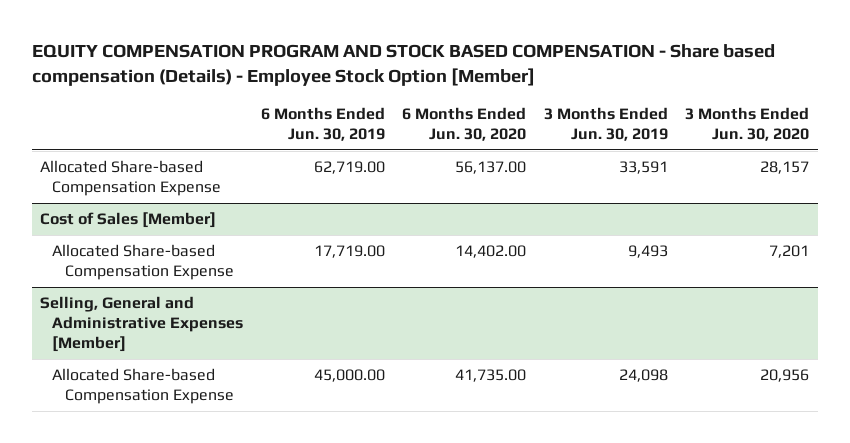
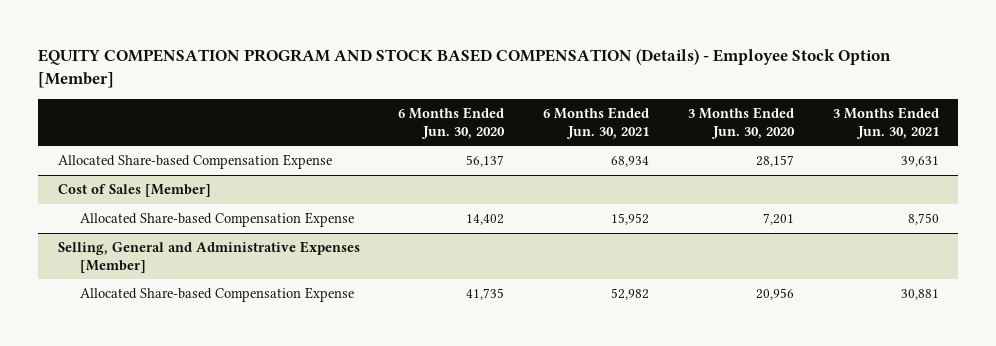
[31,43,775,86] EQUITY COMPENSATION PROGRAM AND STOCK BASED COMPENSATION - Share based compensation (Details) - Employee Stock Option [Member] -> [38,49,892,88] EQUITY COMPENSATION PROGRAM AND STOCK BASED COMPENSATION (Details) - Employee Stock Option [Member]
[260,107,385,141] 6 Months Ended Jun. 30, 2019 -> none
[543,107,668,141] 3 Months Ended Jun. 30, 2019 -> none
none -> [543,106,650,139] 6 Months Ended Jun. 30, 2021
none -> [832,106,939,139] 3 Months Ended Jun. 30, 2021
[455,161,527,175] 56,137.00 -> [466,155,505,168] 56,137
[455,245,527,259] 14,402.00 -> [466,214,505,226] 14,402
[455,369,527,383] 41,735.00 -> [466,288,505,301] 41,735

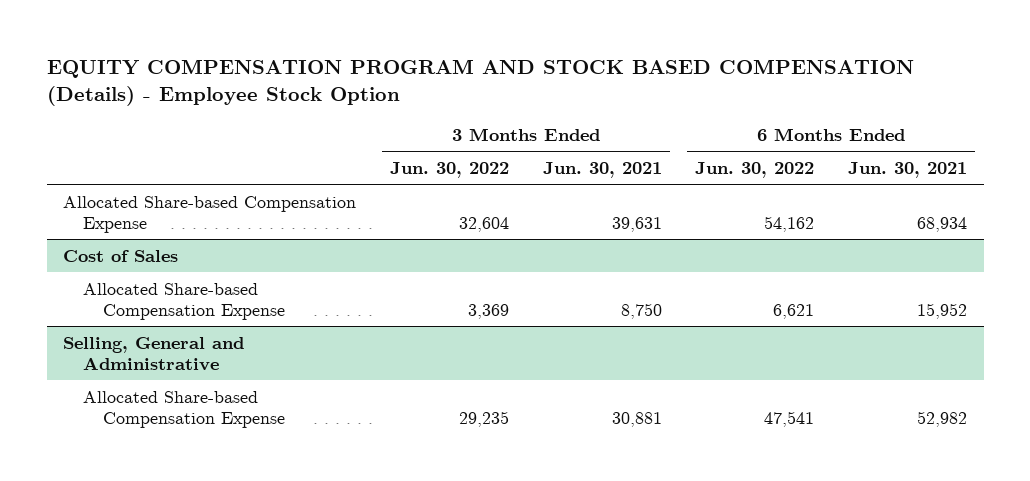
[38,49,892,88] EQUITY COMPENSATION PROGRAM AND STOCK BASED COMPENSATION (Details) - Employee Stock Option [Member] -> [46,58,914,106] EQUITY COMPENSATION PROGRAM AND STOCK BASED COMPENSATION (Details) - Employee Stock Option
[398,106,506,139] 6 Months Ended Jun. 30, 2020 -> none
[688,106,796,139] 3 Months Ended Jun. 30, 2020 -> none
none -> [390,161,510,178] Jun. 30, 2022
none -> [695,161,815,178] Jun. 30, 2022
[57,184,211,198] Cost of Sales [Member] -> [63,249,179,262] Cost of Sales
[57,241,360,273] Selling, General and Administrative Expenses [Member] -> [63,336,245,371] Selling, General and Administrative

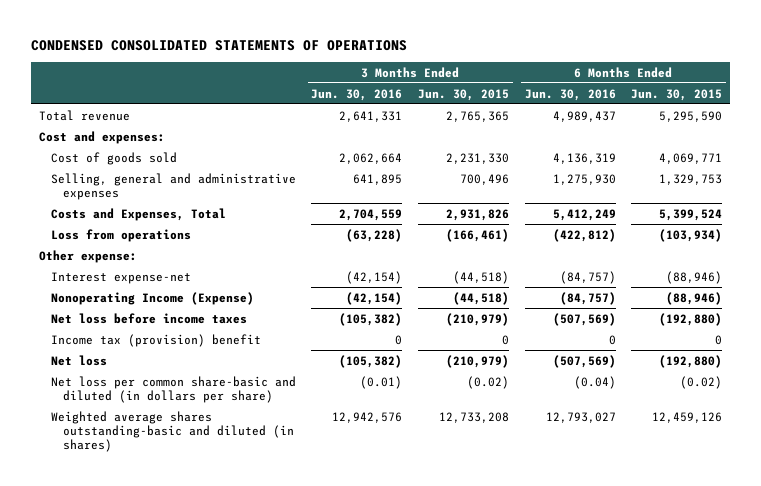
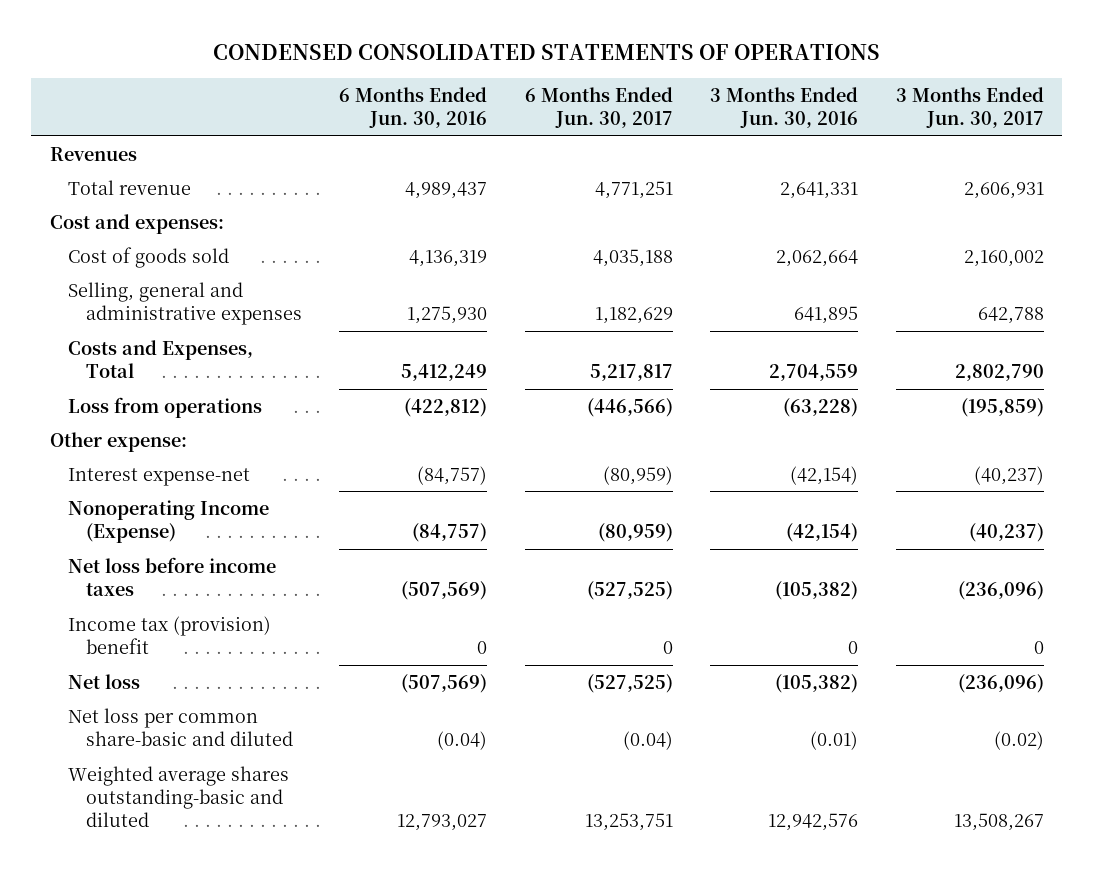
[418,88,510,101] Jun. 30, 2015 -> none
[631,88,723,101] Jun. 30, 2015 -> none
none -> [524,86,673,129] 6 Months Ended Jun. 30, 2017
none -> [895,86,1044,129] 3 Months Ended Jun. 30, 2017
none -> [50,146,138,161] Revenues
[50,375,296,403] Net loss per common share-basic and diluted (in dollars per share) -> [68,707,294,747] Net loss per common share-basic and diluted
[50,410,294,453] Weighted average shares outstanding-basic and diluted (in shares) -> [68,765,290,828] Weighted average shares outstanding-basic and diluted

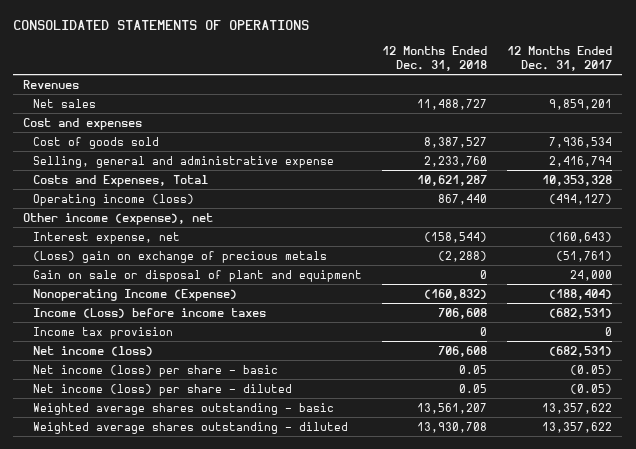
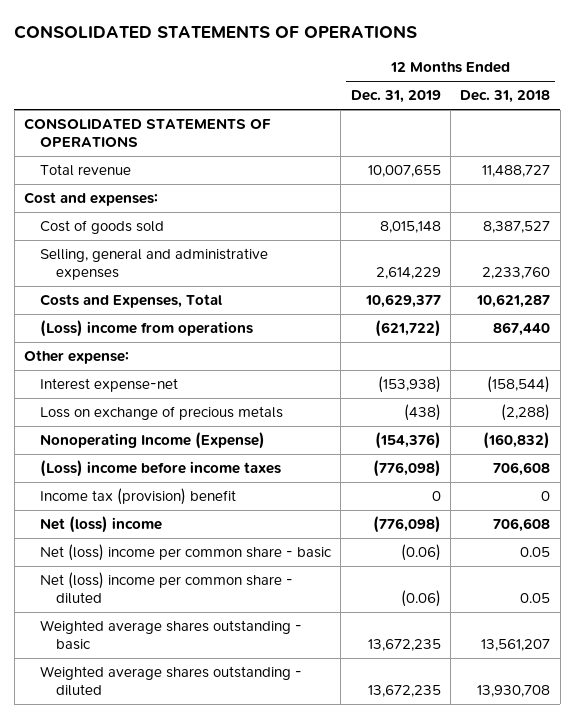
[507,45,613,71] 12 Months Ended Dec. 31, 2017 -> none
none -> [350,90,441,104] Dec. 31, 2019
[23,79,80,89] Revenues -> none
none -> [24,118,272,148] CONSOLIDATED STATEMENTS OF OPERATIONS
[33,98,97,108] Net sales -> [39,164,131,177] Total revenue
[23,117,143,130] Cost and expenses -> [24,192,159,207] Cost and expenses:
[33,155,335,168] Selling, general and administrative expense -> [39,248,268,281] Selling, general and administrative expenses
[33,269,363,282] Gain on sale or disposal of plant and equipment -> none
[33,193,195,206] Operating income (loss) -> [39,320,253,338] (Loss) income from operations
[23,212,214,225] Other income (expense), net -> [24,350,130,365] Other expense:
[33,231,181,244] Interest expense, net -> [39,378,178,393] Interest expense-net
[33,250,328,263] (Loss) gain on exchange of precious metals -> [39,406,283,421] Loss on exchange of precious metals
[33,307,267,318] Income (Loss) before income taxes -> [39,460,281,478] (Loss) income before income taxes
[33,326,174,339] Income tax provision -> [39,488,236,506] Income tax (provision) benefit
[33,345,154,356] Net income (loss) -> [39,516,162,534] Net (loss) income
[33,364,279,377] Net income (loss) per share - basic -> [39,544,332,562] Net (loss) income per common share - basic
[33,383,293,396] Net income (loss) per share - diluted -> [39,572,293,605] Net (loss) income per common share - diluted

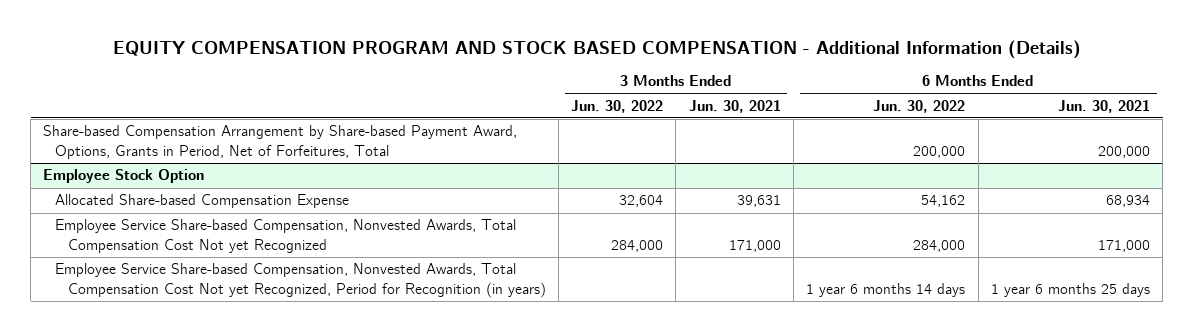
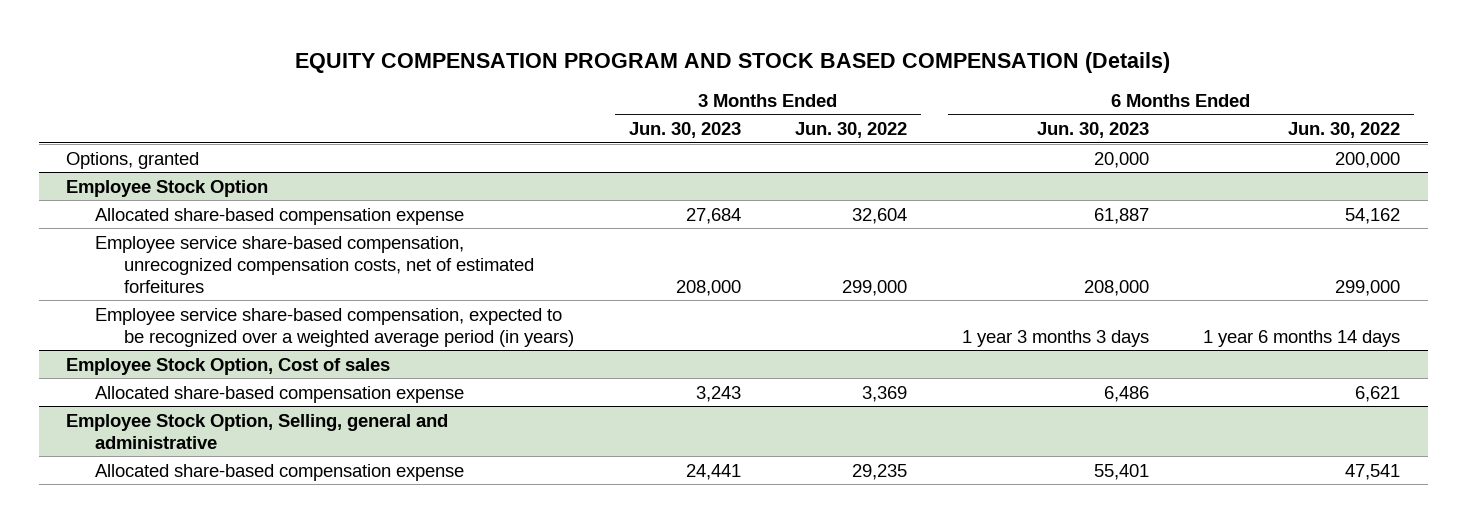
[112,39,1081,59] EQUITY COMPENSATION PROGRAM AND STOCK BASED COMPENSATION - Additional Information (Details) -> [295,51,1171,73] EQUITY COMPENSATION PROGRAM AND STOCK BASED COMPENSATION (Details)
[688,99,781,113] Jun. 30, 2021 -> none
[1058,99,1151,113] Jun. 30, 2021 -> none
none -> [628,121,741,138] Jun. 30, 2023
none -> [1036,121,1149,138] Jun. 30, 2023
[43,125,518,159] Share-based Compensation Arrangement by Share-based Payment Award, Options, Grants in Period, Net of Forfeitures, Total -> [66,151,200,169] Options, granted
[55,194,350,209] Allocated Share-based Compensation Expense -> [95,207,465,225] Allocated share-based compensation expense
[55,219,517,253] Employee Service Share-based Compensation, Nonvested Awards, Total Compensation Cost Not yet Recognized -> [95,235,535,293] Employee service share-based compensation, unrecognized compensation costs, net of estimated forfeitures
[611,239,664,252] 284,000 -> [842,279,908,296] 299,000
[913,239,966,252] 284,000 -> [1335,279,1401,296] 299,000
[55,263,546,298] Employee Service Share-based Compensation, Nonvested Awards, Total Compensation Cost Not yet Recognized, Period for Recognition (in years) -> [95,307,575,347] Employee service share-based compensation, expected to be recognized over a weighted average period (in years)
none -> [66,357,391,375] Employee Stock Option, Cost of sales
none -> [95,385,465,403] Allocated share-based compensation expense
none -> [66,413,449,449] Employee Stock Option, Selling, general and administrative
none -> [95,463,465,481] Allocated share-based compensation expense

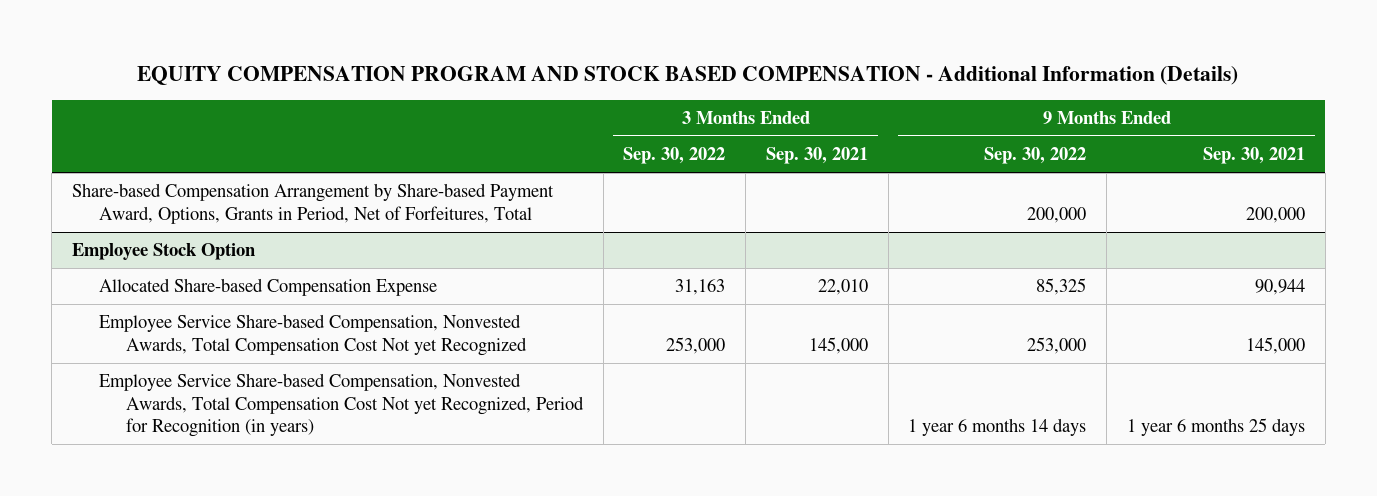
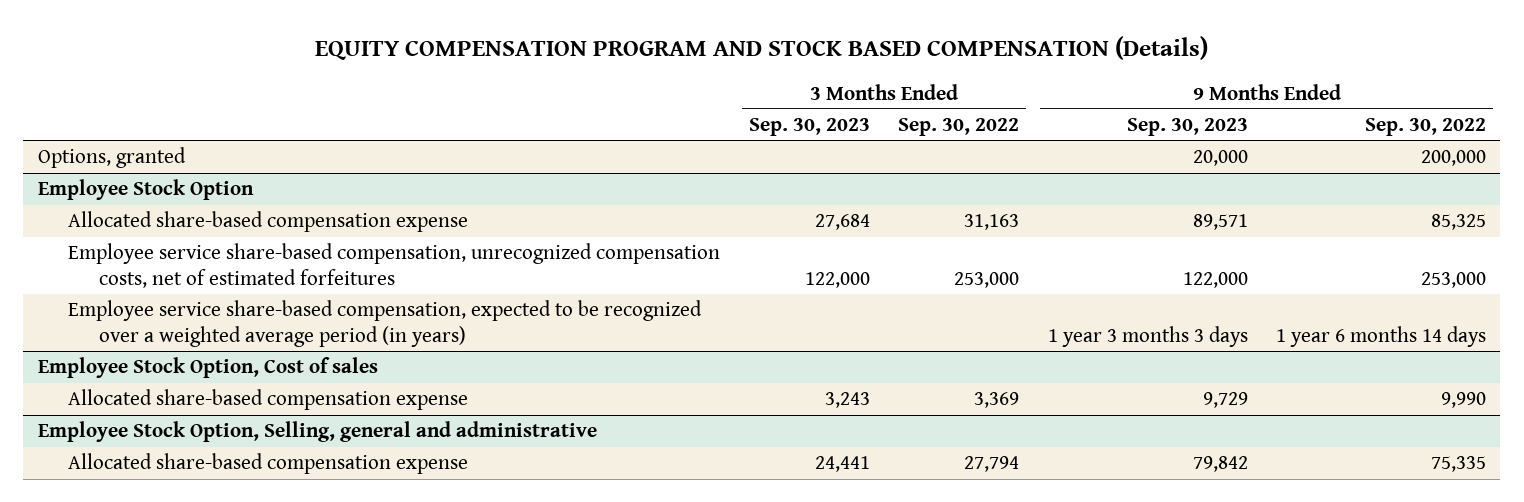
[137,65,1239,85] EQUITY COMPENSATION PROGRAM AND STOCK BASED COMPENSATION - Additional Information (Details) -> [314,36,1208,61] EQUITY COMPENSATION PROGRAM AND STOCK BASED COMPENSATION (Details)
[765,147,868,165] Sep. 30, 2021 -> none
[1202,147,1305,165] Sep. 30, 2021 -> none
none -> [748,118,870,137] Sep. 30, 2023
none -> [1126,118,1248,137] Sep. 30, 2023
[71,183,554,224] Share-based Compensation Arrangement by Share-based Payment Award, Options, Grants in Period, Net of Forfeitures, Total -> [37,147,186,169] Options, granted
[98,278,437,297] Allocated Share-based Compensation Expense -> [68,211,469,233] Allocated share-based compensation expense
[98,314,527,356] Employee Service Share-based Compensation, Nonvested Awards, Total Compensation Cost Not yet Recognized -> [68,243,721,289] Employee service share-based compensation, unrecognized compensation costs, net of estimated forfeitures
[98,373,584,438] Employee Service Share-based Compensation, Nonvested Awards, Total Compensation Cost Not yet Recognized, Period for Recognition (in years) -> [68,300,703,348] Employee service share-based compensation, expected to be recognized over a weighted average period (in years)
none -> [37,357,378,379] Employee Stock Option, Cost of sales
none -> [68,389,469,411] Allocated share-based compensation expense
none -> [37,421,597,443] Employee Stock Option, Selling, general and administrative
none -> [68,453,469,475] Allocated share-based compensation expense

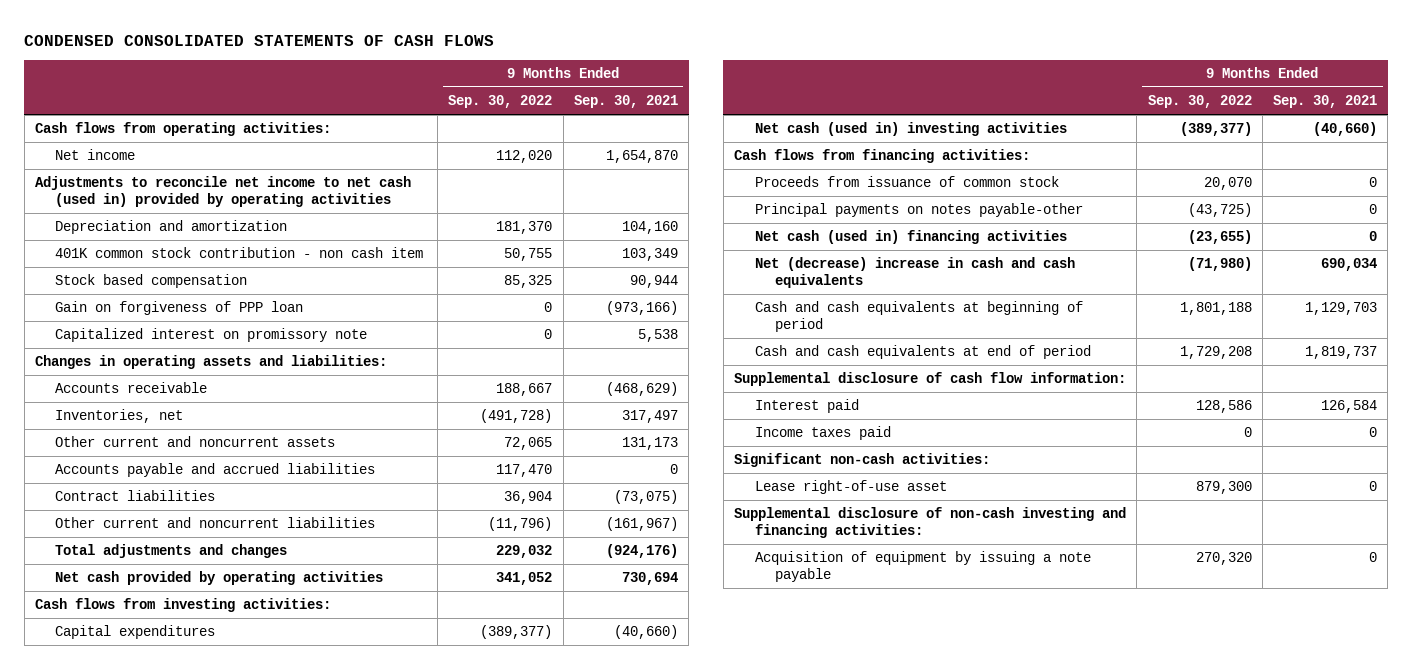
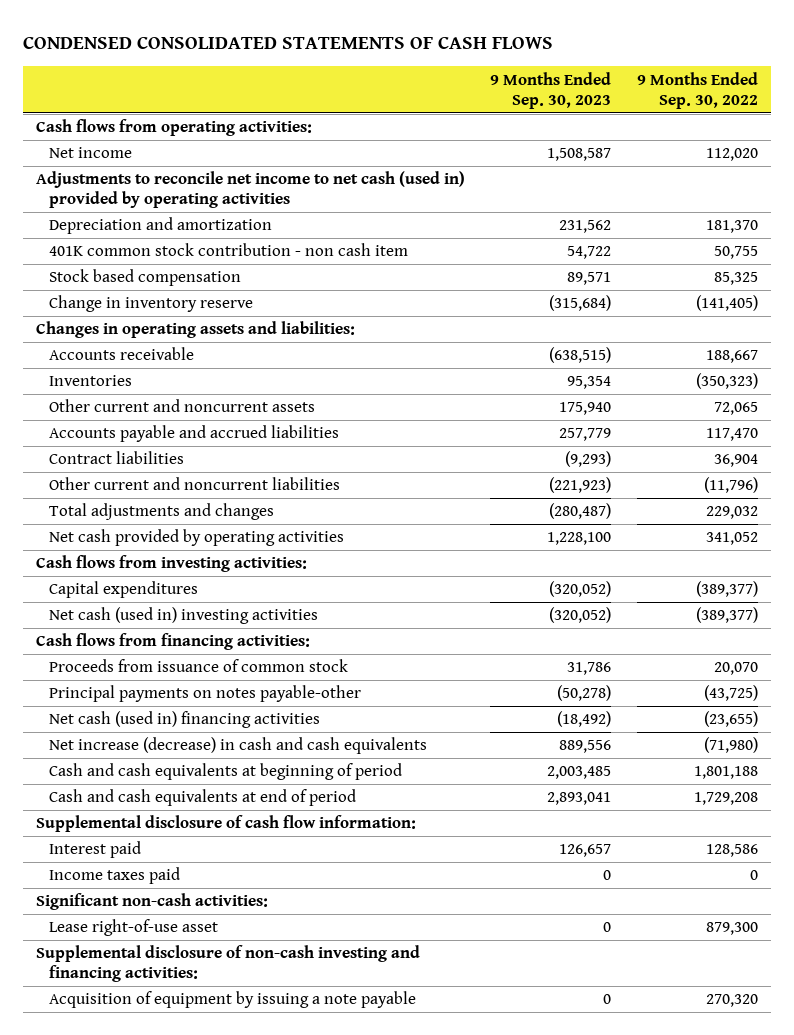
[573,95,678,109] Sep. 30, 2021 -> none
none -> [490,71,612,109] 9 Months Ended Sep. 30, 2023
[55,301,304,316] Gain on forgiveness of PPP loan -> none
[55,328,368,343] Capitalized interest on promissory note -> none
none -> [49,295,254,313] Change in inventory reserve
[55,409,184,424] Inventories, net -> [49,375,133,387] Inventories
[480,409,553,424] (491,728) -> [696,373,759,390] (350,323)
[754,257,1075,288] Net (decrease) increase in cash and cash equivalents -> [49,737,428,755] Net increase (decrease) in cash and cash equivalents

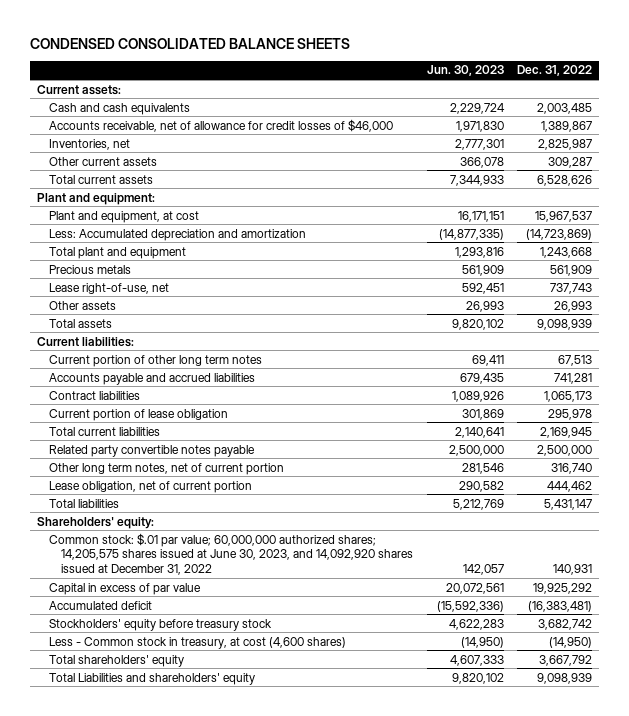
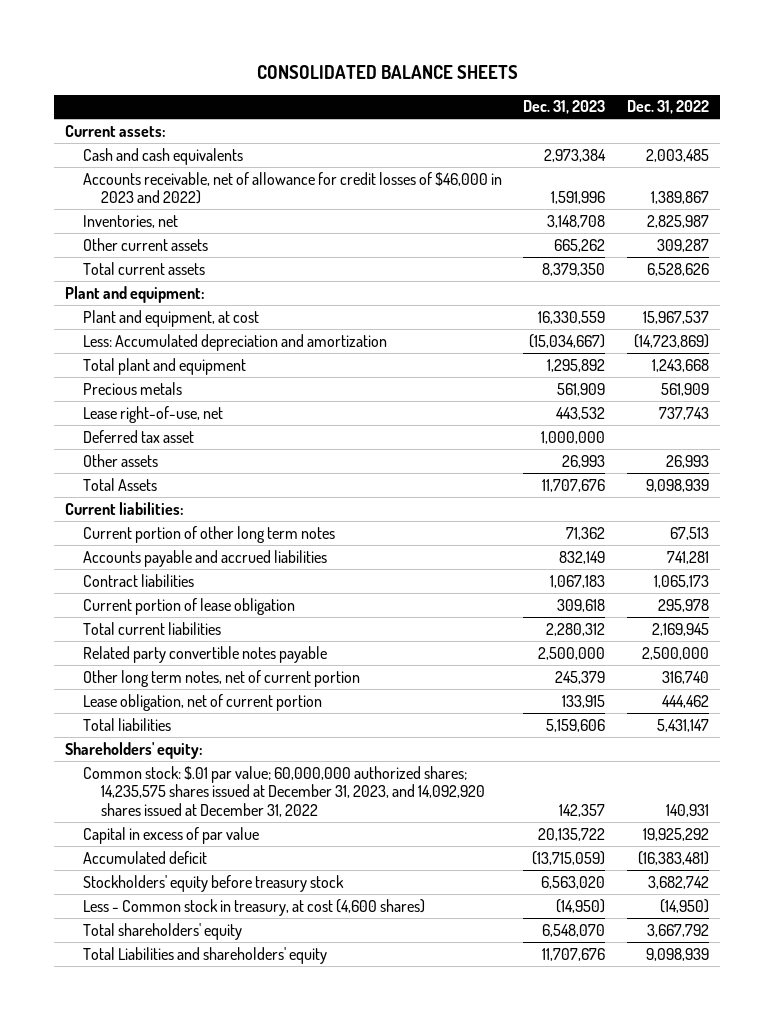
[30,37,351,49] CONDENSED CONSOLIDATED BALANCE SHEETS -> [256,64,518,79] CONSOLIDATED BALANCE SHEETS
[426,65,504,77] Jun. 30, 2023 -> none
none -> [523,100,606,115] Dec. 31, 2023
[49,118,394,132] Accounts receivable, net of allowance for credit losses of $46,000 -> [82,171,502,205] Accounts receivable, net of allowance for credit losses of $46,000 in 2023 and 2022)
none -> [82,429,194,443] Deferred tax asset
[49,318,113,328] Total assets -> [82,477,157,491] Total Assets
[49,532,414,576] Common stock: $.01 par value; 60,000,000 authorized shares; 14,205,575 shares issued at June 30, 2023, and 14,092,920 shares issued at December 31, 2022 -> [82,765,486,818] Common stock: $.01 par value; 60,000,000 authorized shares; 14,235,575 shares issued at December 31, 2023, and 14,092,920 shares issued at December 31, 2022

